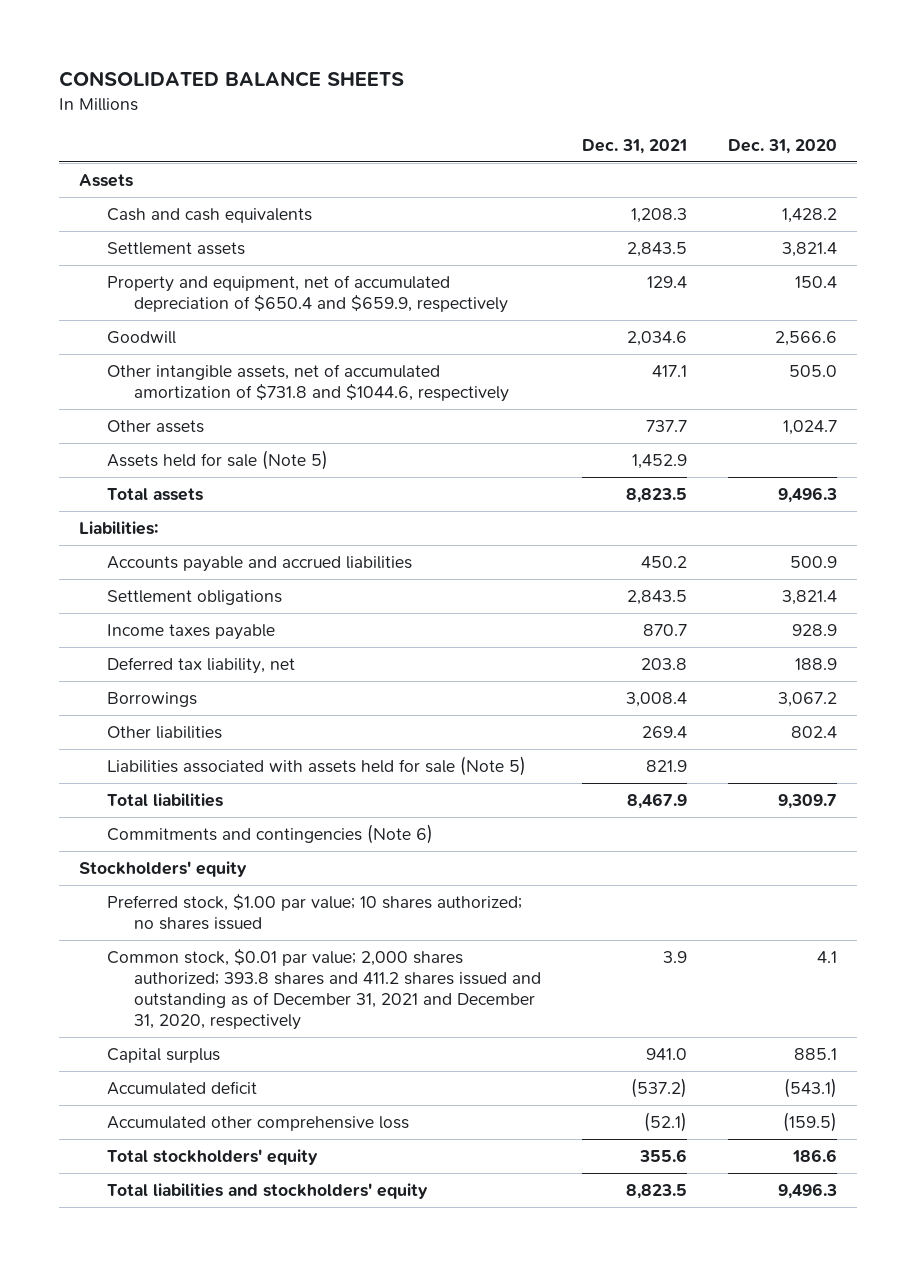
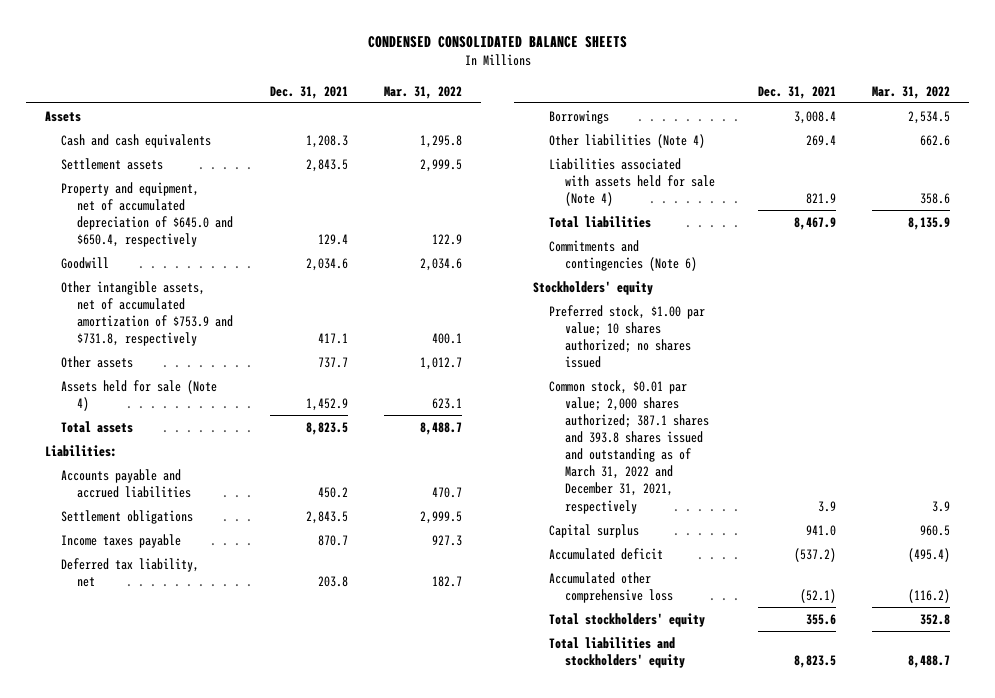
[58,71,404,88] CONSOLIDATED BALANCE SHEETS -> [367,36,627,49] CONDENSED CONSOLIDATED BALANCE SHEETS
[727,138,837,154] Dec. 31, 2020 -> none
none -> [384,85,463,99] Mar. 31, 2022
[106,274,509,313] Property and equipment, net of accumulated depreciation of $650.4 and $659.9, respectively -> [60,181,234,248] Property and equipment, net of accumulated depreciation of $645.0 and $650.4, respectively
[106,363,510,402] Other intangible assets, net of accumulated amortization of $731.8 and $1044.6, respectively -> [60,280,234,347] Other intangible assets, net of accumulated amortization of $753.9 and $731.8, respectively
[106,449,328,470] Assets held for sale (Note 5) -> [60,379,217,411] Assets held for sale (Note 4)
[106,725,222,739] Other liabilities -> [548,133,705,148] Other liabilities (Note 4)
[106,755,526,776] Liabilities associated with assets held for sale (Note 5) -> [548,157,716,206] Liabilities associated with assets held for sale (Note 4)
[106,948,542,1031] Common stock, $0.01 par value; 2,000 shares authorized; 393.8 shares and 411.2 shares issued and outstanding as of December 31, 2021 and December 31, 2020, respectively -> [548,379,710,514] Common stock, $0.01 par value; 2,000 shares authorized; 387.1 shares and 393.8 shares issued and outstanding as of March 31, 2022 and December 31, 2021, respectively

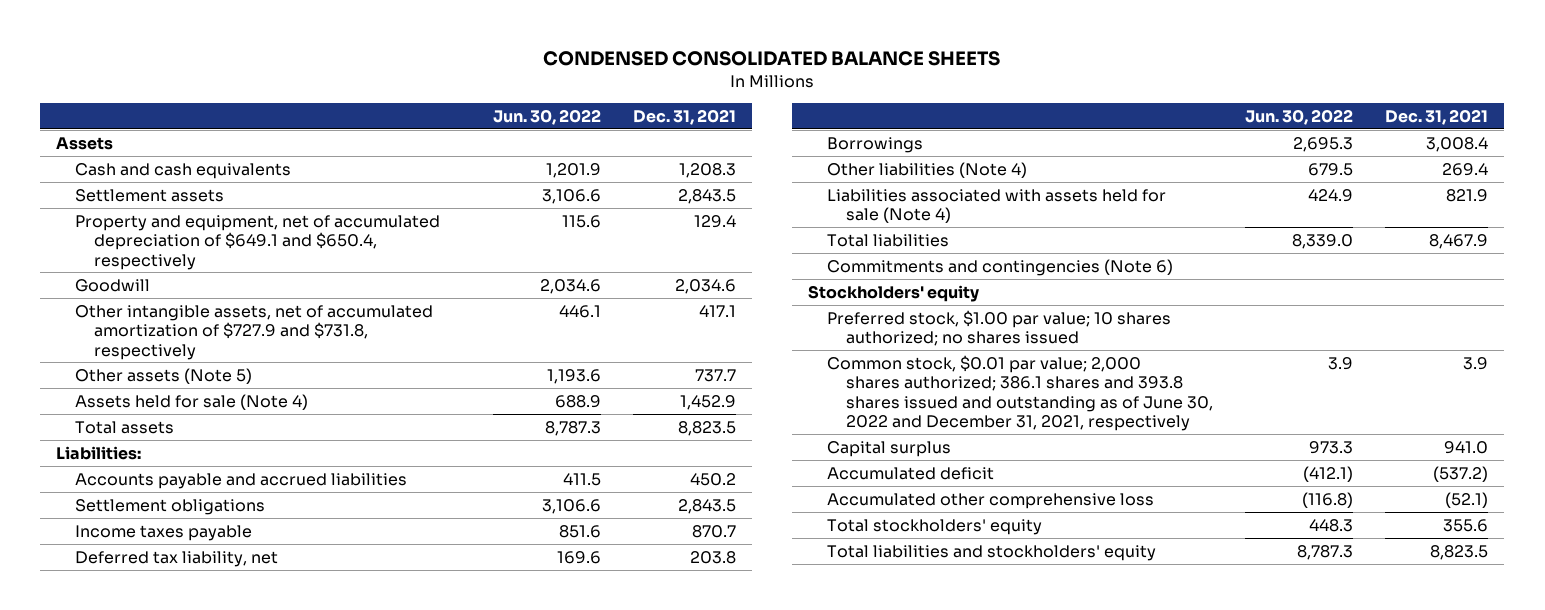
[384,85,463,99] Mar. 31, 2022 -> none
none -> [493,109,602,126] Jun. 30, 2022
[60,181,234,248] Property and equipment, net of accumulated depreciation of $645.0 and $650.4, respectively -> [75,214,441,270] Property and equipment, net of accumulated depreciation of $649.1 and $650.4, respectively
[60,280,234,347] Other intangible assets, net of accumulated amortization of $753.9 and $731.8, respectively -> [75,304,434,360] Other intangible assets, net of accumulated amortization of $727.9 and $731.8, respectively
[60,355,133,368] Other assets -> [75,367,253,384] Other assets (Note 5)
[548,379,710,514] Common stock, $0.01 par value; 2,000 shares authorized; 387.1 shares and 393.8 shares issued and outstanding as of March 31, 2022 and December 31, 2021, respectively -> [827,354,1214,431] Common stock, $0.01 par value; 2,000 shares authorized; 386.1 shares and 393.8 shares issued and outstanding as of June 30, 2022 and December 31, 2021, respectively

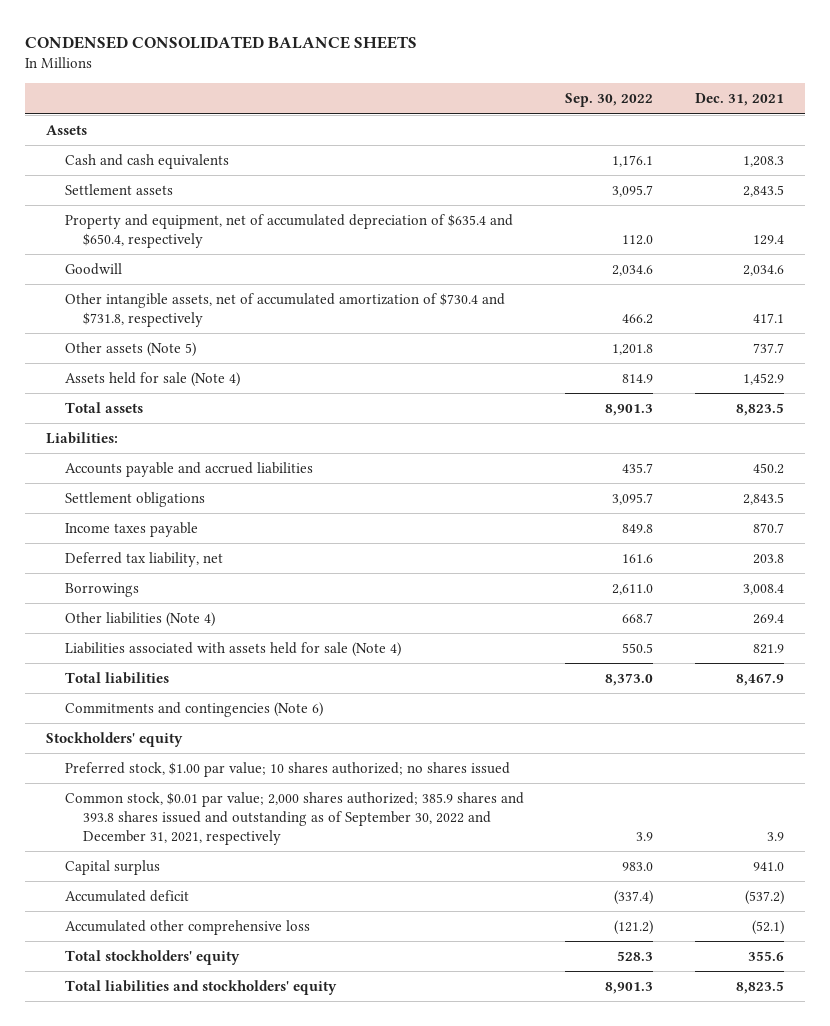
[493,109,602,126] Jun. 30, 2022 -> none
none -> [565,93,654,108] Sep. 30, 2022
[75,214,441,270] Property and equipment, net of accumulated depreciation of $649.1 and $650.4, respectively -> [64,214,513,249] Property and equipment, net of accumulated depreciation of $635.4 and $650.4, respectively
[75,304,434,360] Other intangible assets, net of accumulated amortization of $727.9 and $731.8, respectively -> [64,293,505,328] Other intangible assets, net of accumulated amortization of $730.4 and $731.8, respectively
[827,354,1214,431] Common stock, $0.01 par value; 2,000 shares authorized; 386.1 shares and 393.8 shares issued and outstanding as of June 30, 2022 and December 31, 2021, respectively -> [64,792,524,845] Common stock, $0.01 par value; 2,000 shares authorized; 385.9 shares and 393.8 shares issued and outstanding as of September 30, 2022 and December 31, 2021, respectively

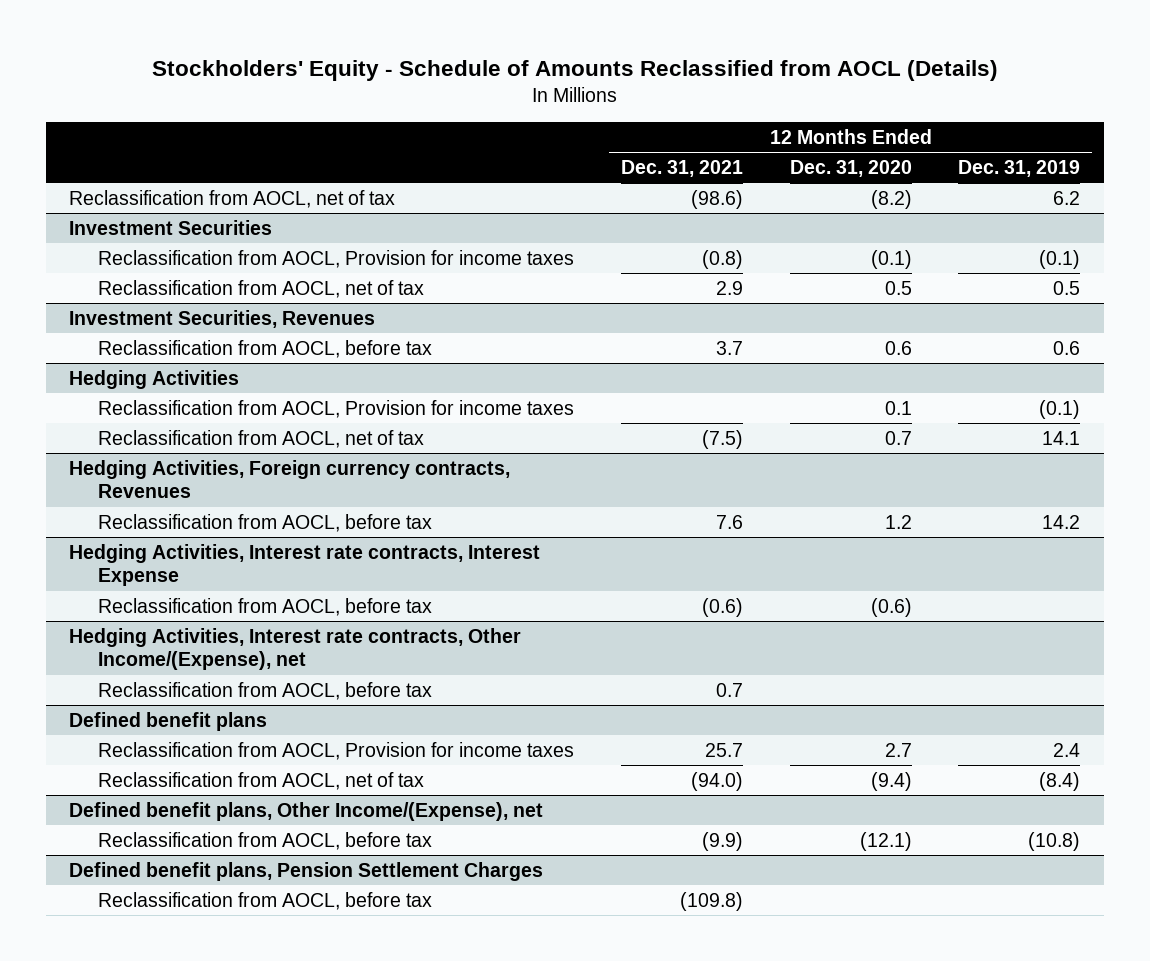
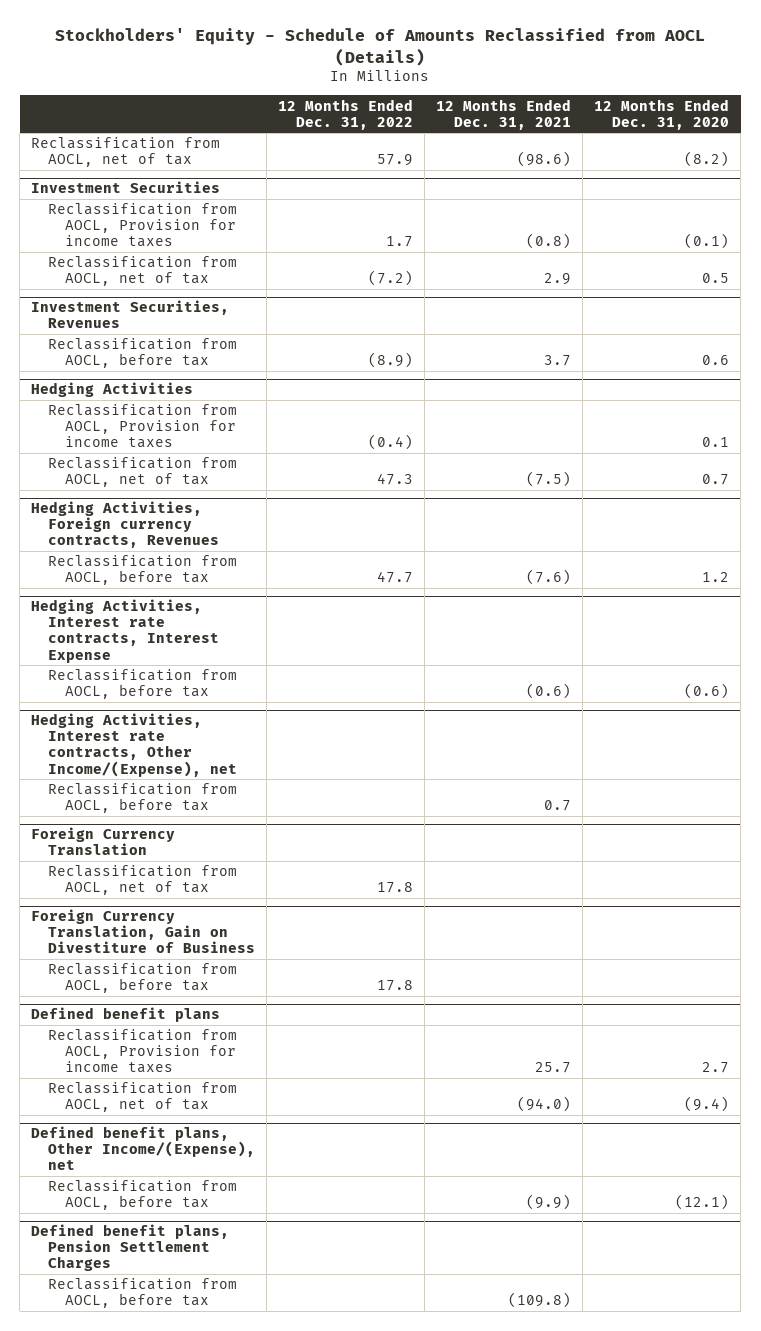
[958,159,1081,177] Dec. 31, 2019 -> none
none -> [278,98,414,130] 12 Months Ended Dec. 31, 2022
[715,514,743,529] 7.6 -> [526,569,572,586] (7.6)
none -> [31,827,176,856] Foreign Currency Translation
none -> [48,865,238,896] Reclassification from AOCL, net of tax
none -> [31,909,256,954] Foreign Currency Translation, Gain on Divestiture of Business
none -> [48,963,238,994] Reclassification from AOCL, before tax

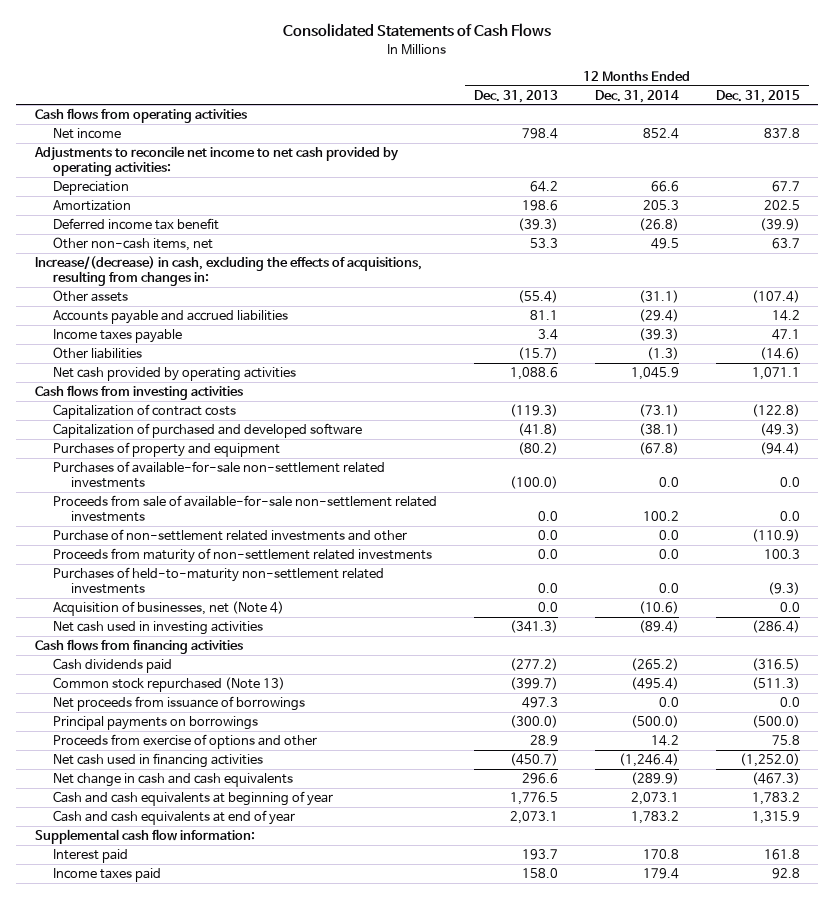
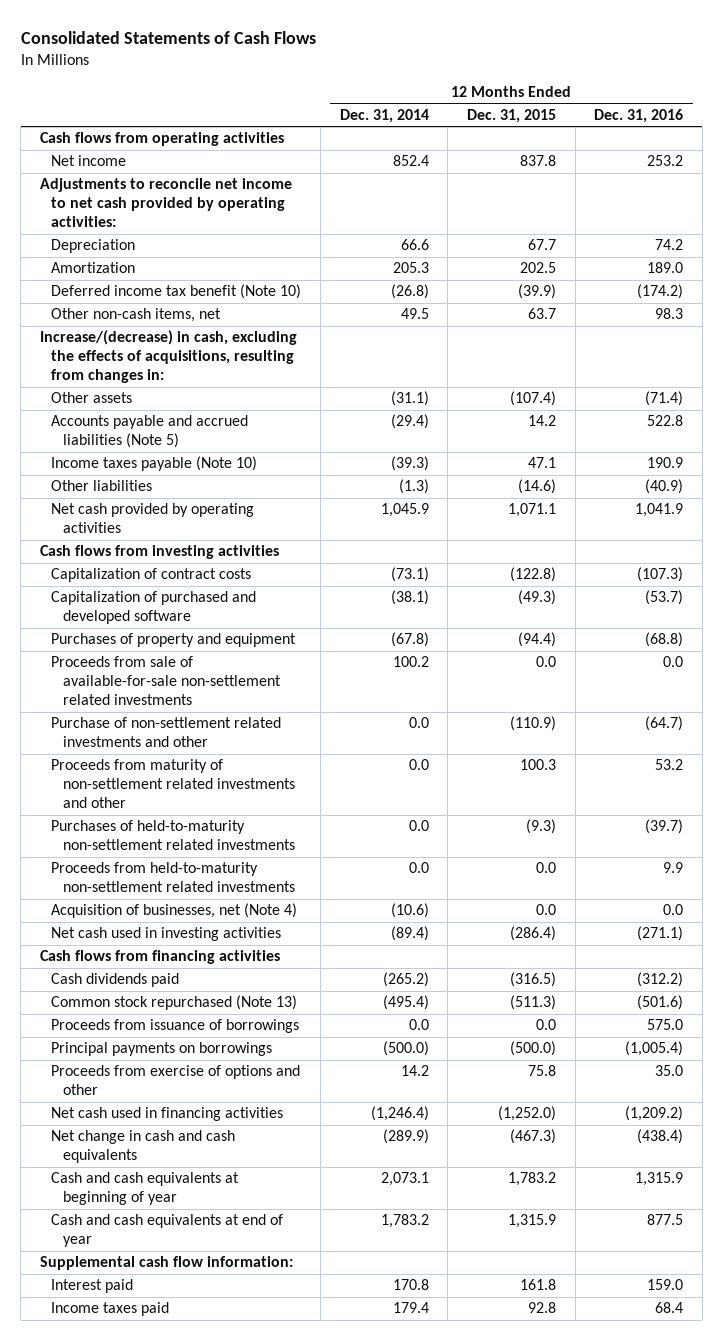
[473,89,558,103] Dec. 31, 2013 -> none
none -> [594,108,684,123] Dec. 31, 2016
[52,218,219,231] Deferred income tax benefit -> [51,284,302,300] Deferred income tax benefit (Note 10)
[52,310,288,325] Accounts payable and accrued liabilities -> [51,415,249,449] Accounts payable and accrued liabilities (Note 5)
[52,329,182,344] Income taxes payable -> [51,456,258,472] Income taxes payable (Note 10)
[52,461,385,489] Purchases of available-for-sale non-settlement related investments -> none
[52,548,432,564] Proceeds from maturity of non-settlement related investments -> [51,759,295,809] Proceeds from maturity of non-settlement related investments and other
none -> [51,862,295,893] Proceeds from held-to-maturity non-settlement related investments
[52,696,305,712] Net proceeds from issuance of borrowings -> [51,1019,300,1034] Proceeds from issuance of borrowings

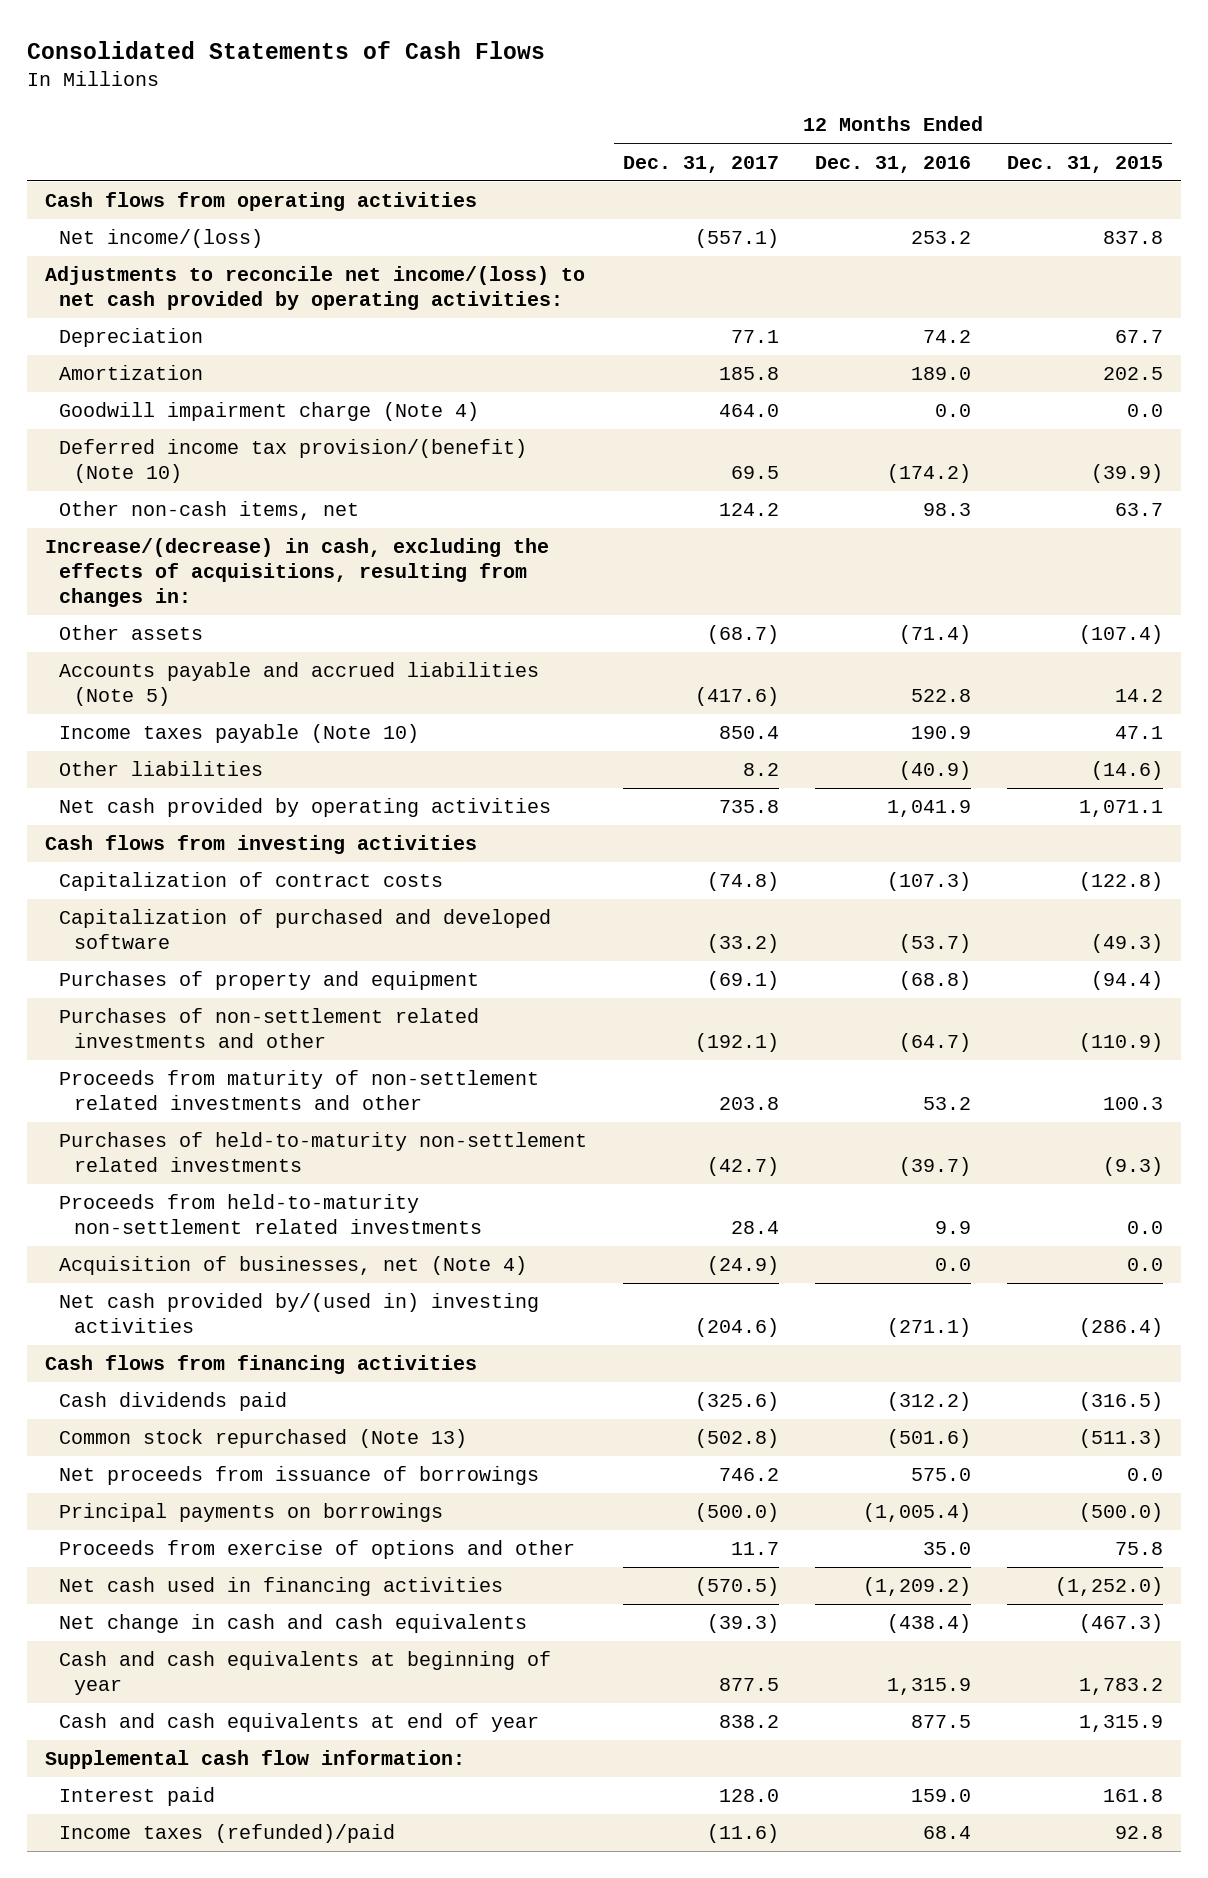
[339,108,429,123] Dec. 31, 2014 -> none
none -> [623,155,780,173] Dec. 31, 2017
[51,155,127,167] Net income -> [59,229,264,249] Net income/(loss)
[39,178,292,228] Adjustments to reconcile net income to net cash provided by operating activities: -> [45,266,586,311] Adjustments to reconcile net income/(loss) to net cash provided by operating activities:
none -> [59,402,480,422] Goodwill impairment charge (Note 4)
[51,284,302,300] Deferred income tax benefit (Note 10) -> [59,439,528,484] Deferred income tax provision/(benefit) (Note 10)
[51,656,281,706] Proceeds from sale of available-for-sale non-settlement related investments -> none
[51,717,282,748] Purchase of non-settlement related investments and other -> [59,1008,480,1049] Purchases of non-settlement related investments and other
[51,927,282,942] Net cash used in investing activities -> [59,1293,540,1334] Net cash provided by/(used in) investing activities
[51,1019,300,1034] Proceeds from issuance of borrowings -> [59,1466,540,1486] Net proceeds from issuance of borrowings
[51,1302,170,1317] Income taxes paid -> [59,1824,396,1844] Income taxes (refunded)/paid

